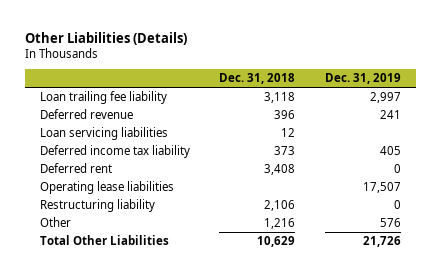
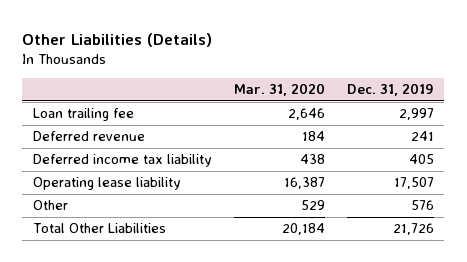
[219,73,296,85] Dec. 31, 2018 -> none
none -> [233,83,325,97] Mar. 31, 2020
[39,91,167,105] Loan trailing fee liability -> [33,108,135,122] Loan trailing fee
[39,127,168,141] Loan servicing liabilities -> none
[39,163,112,174] Deferred rent -> none
[39,199,155,213] Restructuring liability -> none
[39,181,174,195] Operating lease liabilities -> [33,177,182,191] Operating lease liability

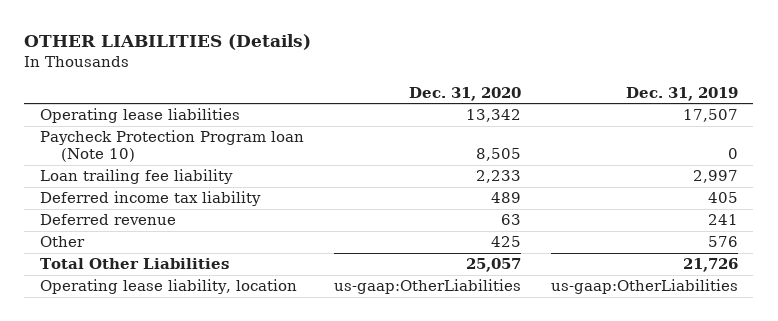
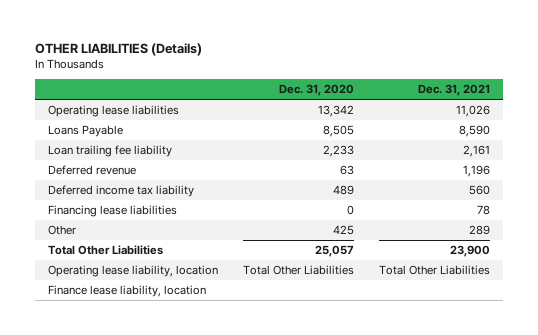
[626,86,739,101] Dec. 31, 2019 -> none
none -> [418,84,491,97] Dec. 31, 2021
[39,130,304,163] Paycheck Protection Program loan (Note 10) -> [47,124,123,137] Loans Payable
[39,191,261,207] Deferred income tax liability -> [47,184,194,197] Deferred income tax liability
none -> [47,204,177,217] Financing lease liabilities
[333,279,521,295] us-gaap:OtherLiabilities -> [243,264,355,275] Total Other Liabilities
none -> [47,284,206,297] Finance lease liability, location

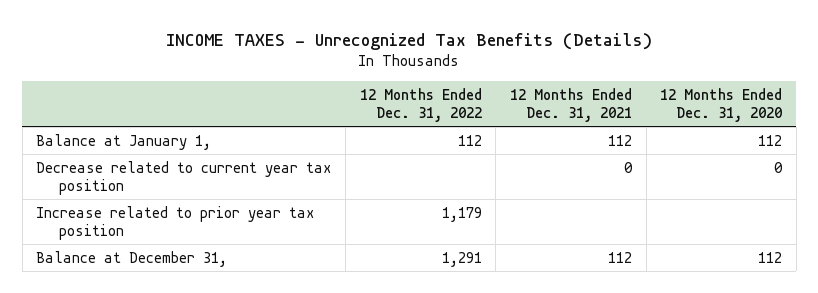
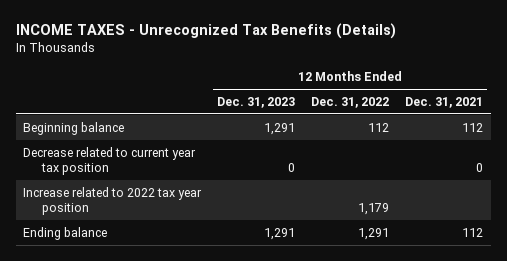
[660,88,783,122] 12 Months Ended Dec. 31, 2020 -> none
none -> [217,96,296,108] Dec. 31, 2023
[36,133,212,150] Balance at January 1, -> [23,121,125,135] Beginning balance
[36,205,315,240] Increase related to prior year tax position -> [23,186,203,216] Increase related to 2022 tax year position
[36,250,228,267] Balance at December 31, -> [23,226,108,240] Ending balance

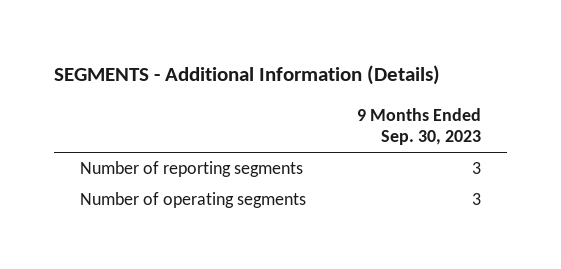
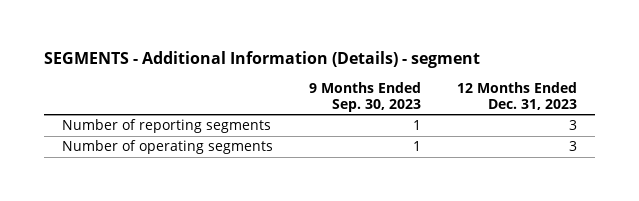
[53,65,440,86] SEGMENTS - Additional Information (Details) -> [43,51,480,69] SEGMENTS - Additional Information (Details) - segment
none -> [457,81,578,110] 12 Months Ended Dec. 31, 2023
[472,162,482,175] 3 -> [413,120,422,131] 1
[472,193,482,206] 3 -> [413,141,422,152] 1

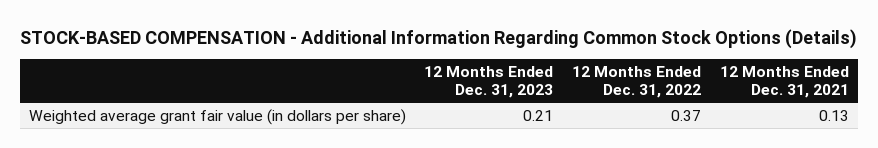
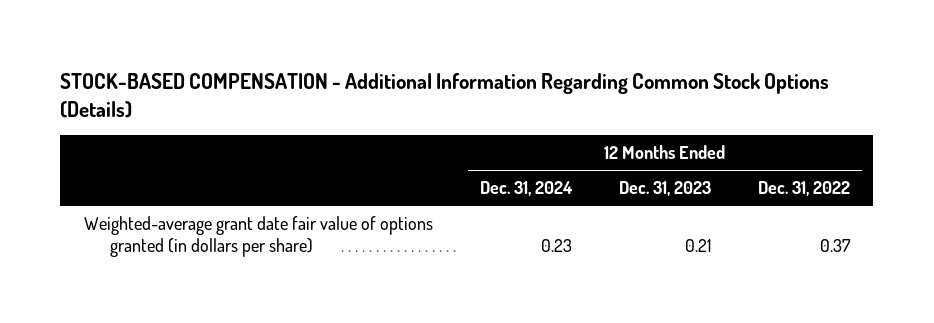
[719,66,849,99] 12 Months Ended Dec. 31, 2021 -> none
none -> [479,181,573,197] Dec. 31, 2024
[28,109,406,126] Weighted average grant fair value (in dollars per share) -> [83,216,433,258] Weighted-average grant date fair value of options granted (in dollars per share)

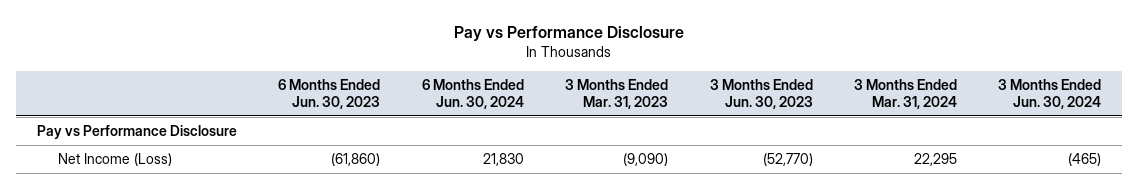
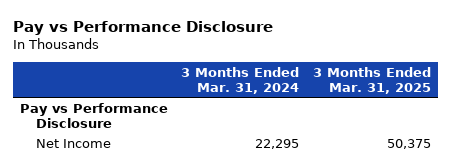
[278,78,381,109] 6 Months Ended Jun. 30, 2023 -> none
[421,78,524,109] 6 Months Ended Jun. 30, 2024 -> none
[565,78,669,109] 3 Months Ended Mar. 31, 2023 -> none
[709,78,813,109] 3 Months Ended Jun. 30, 2023 -> none
[998,78,1102,109] 3 Months Ended Jun. 30, 2024 -> none
none -> [313,66,432,94] 3 Months Ended Mar. 31, 2025
[58,152,173,166] Net Income (Loss) -> [35,138,111,148] Net Income

